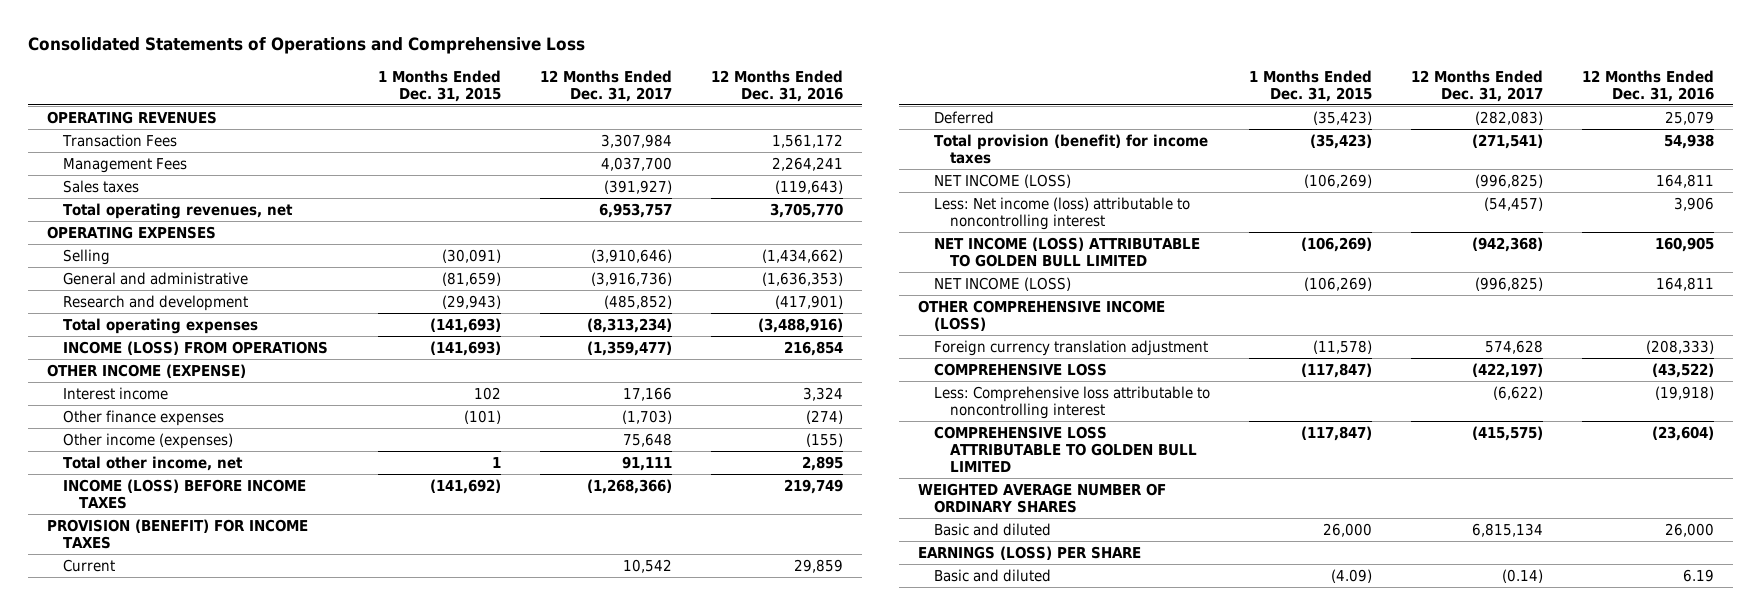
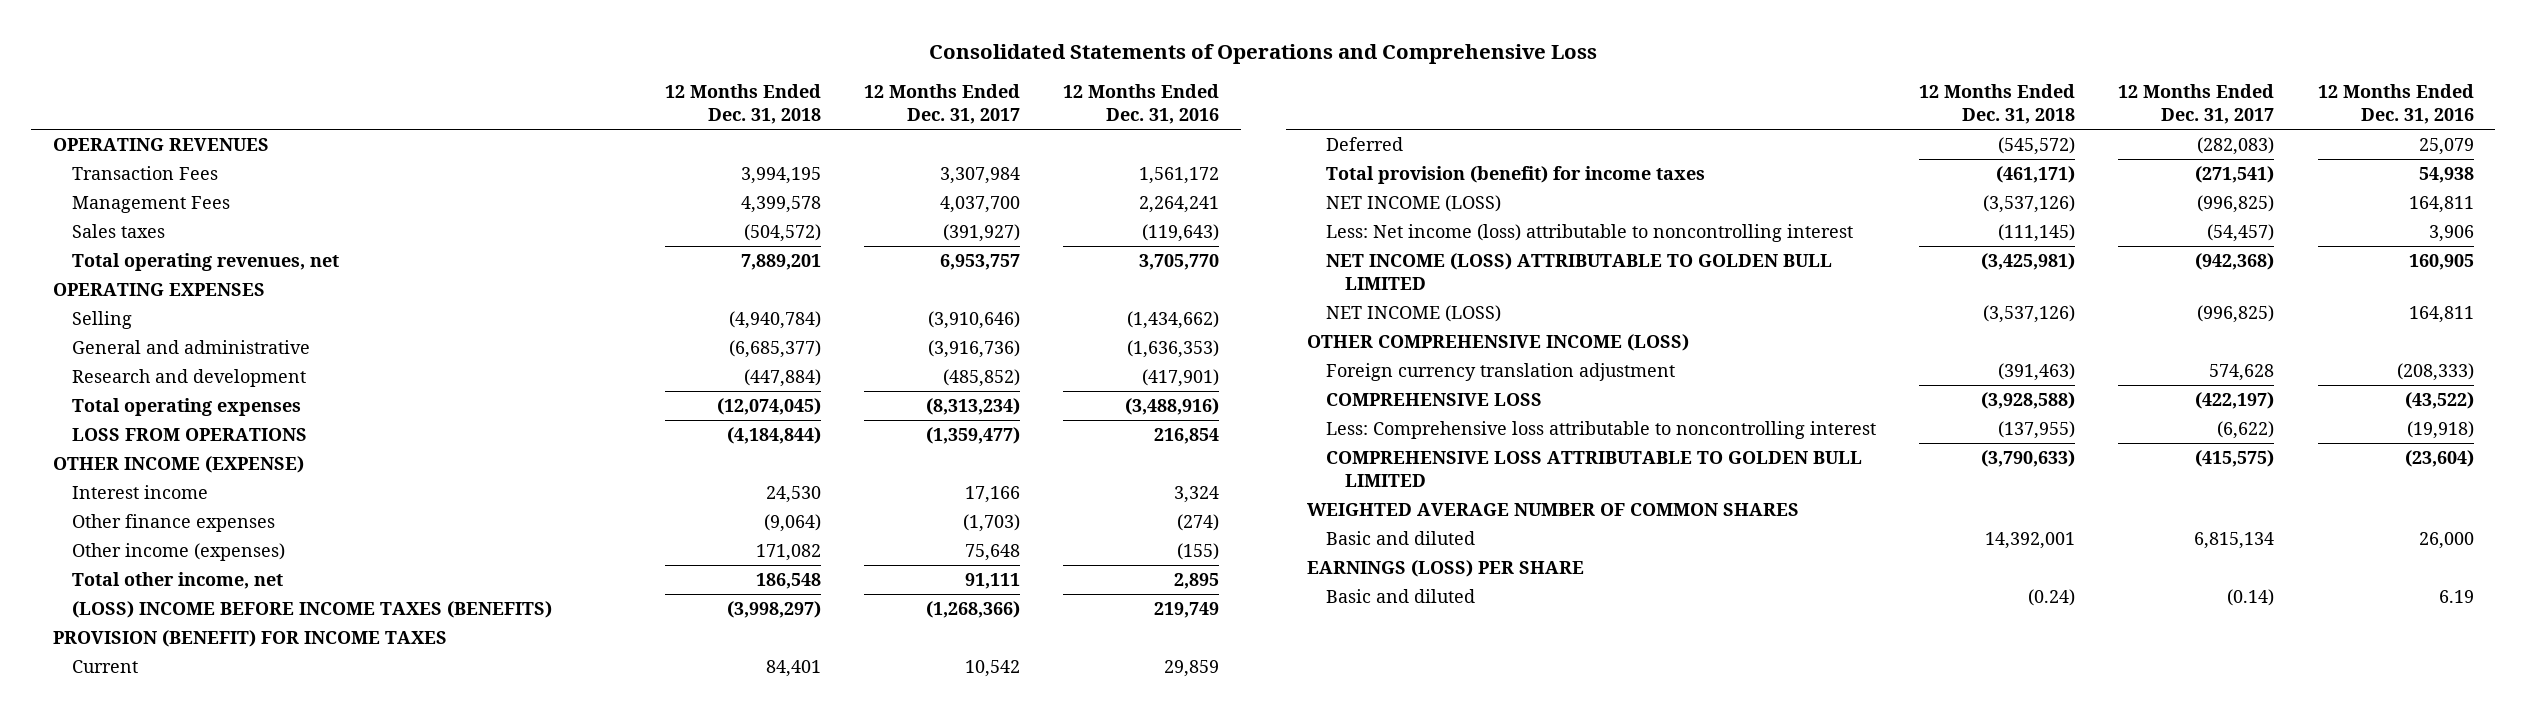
[378,69,502,102] 1 Months Ended Dec. 31, 2015 -> none
none -> [664,84,821,125] 12 Months Ended Dec. 31, 2018
[63,340,329,355] INCOME (LOSS) FROM OPERATIONS -> [71,427,307,441] LOSS FROM OPERATIONS
[63,478,307,509] INCOME (LOSS) BEFORE INCOME TAXES -> [71,600,552,618] (LOSS) INCOME BEFORE INCOME TAXES (BENEFITS)
[918,482,1167,513] WEIGHTED AVERAGE NUMBER OF ORDINARY SHARES -> [1307,502,1800,516] WEIGHTED AVERAGE NUMBER OF COMMON SHARES

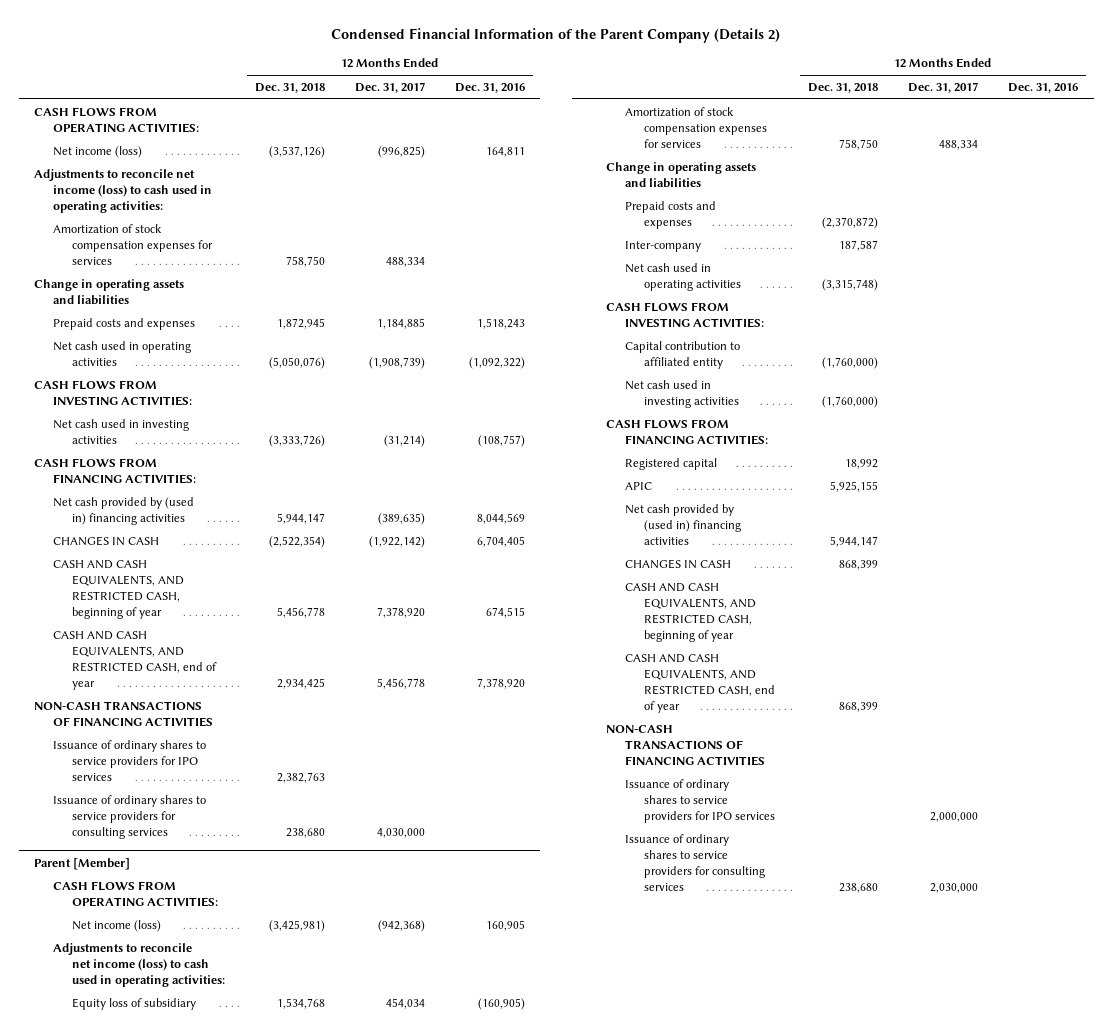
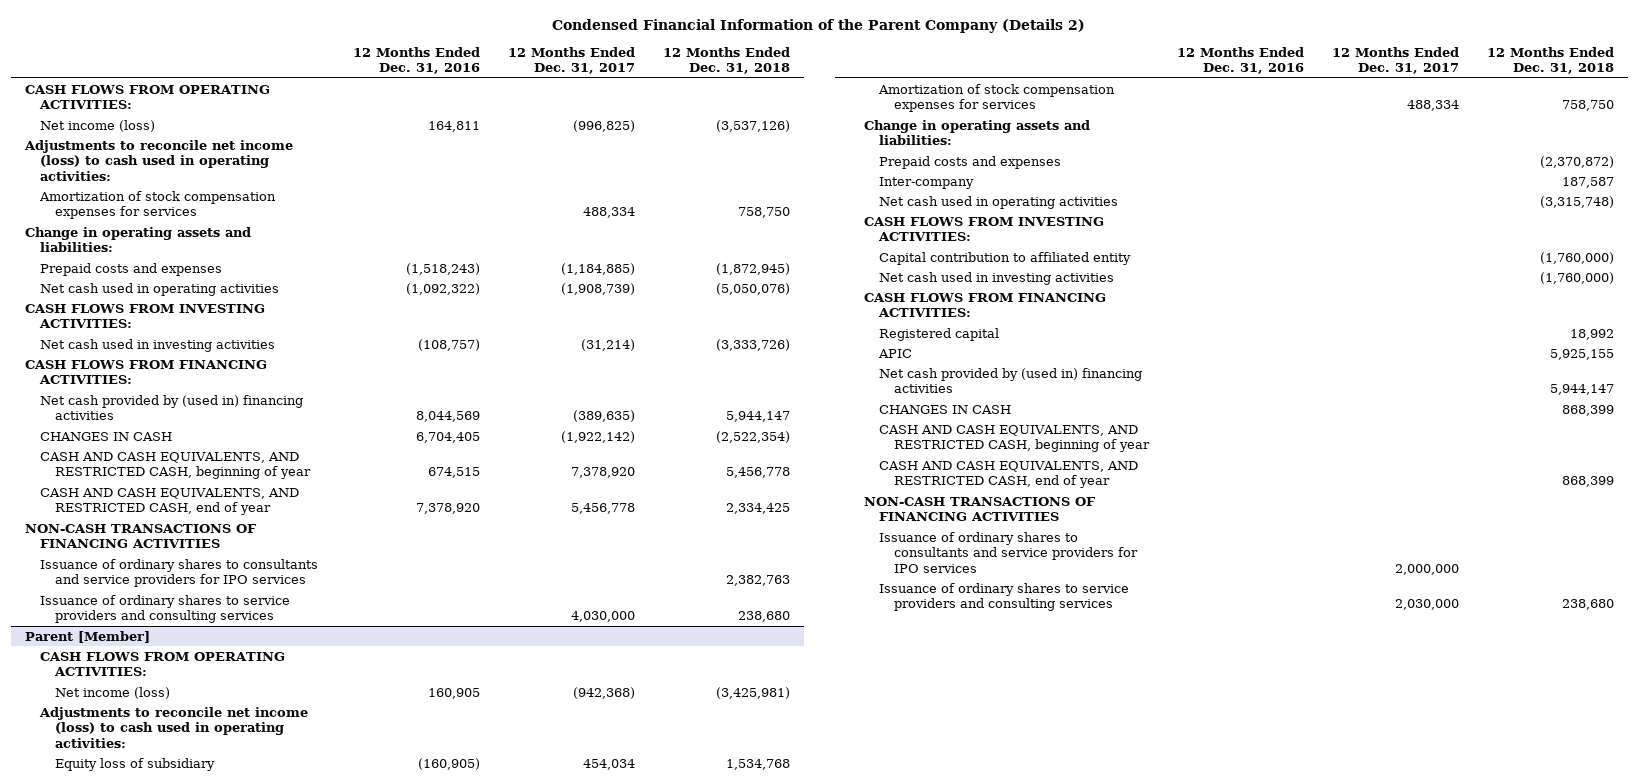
[34,278,185,305] Change in operating assets and liabilities -> [24,226,251,253] Change in operating assets and liabilities:
[276,317,325,329] 1,872,945 -> [715,262,790,275] (1,872,945)
[377,317,426,329] 1,184,885 -> [561,262,636,275] (1,184,885)
[477,317,526,329] 1,518,243 -> [406,262,481,275] (1,518,243)
[276,677,325,689] 2,934,425 -> [725,503,790,515] 2,334,425
[52,739,206,781] Issuance of ordinary shares to service providers for IPO services -> [39,558,318,588] Issuance of ordinary shares to consultants and service providers for IPO services
[52,794,206,839] Issuance of ordinary shares to service providers for consulting services -> [39,594,290,624] Issuance of ordinary shares to service providers and consulting services
[606,161,757,188] Change in operating assets and liabilities -> [863,119,1090,146] Change in operating assets and liabilities:
[624,778,775,823] Issuance of ordinary shares to service providers for IPO services -> [879,531,1139,573] Issuance of ordinary shares to consultants and service providers for IPO services
[624,833,765,891] Issuance of ordinary shares to service providers for consulting services -> [879,582,1130,612] Issuance of ordinary shares to service providers and consulting services

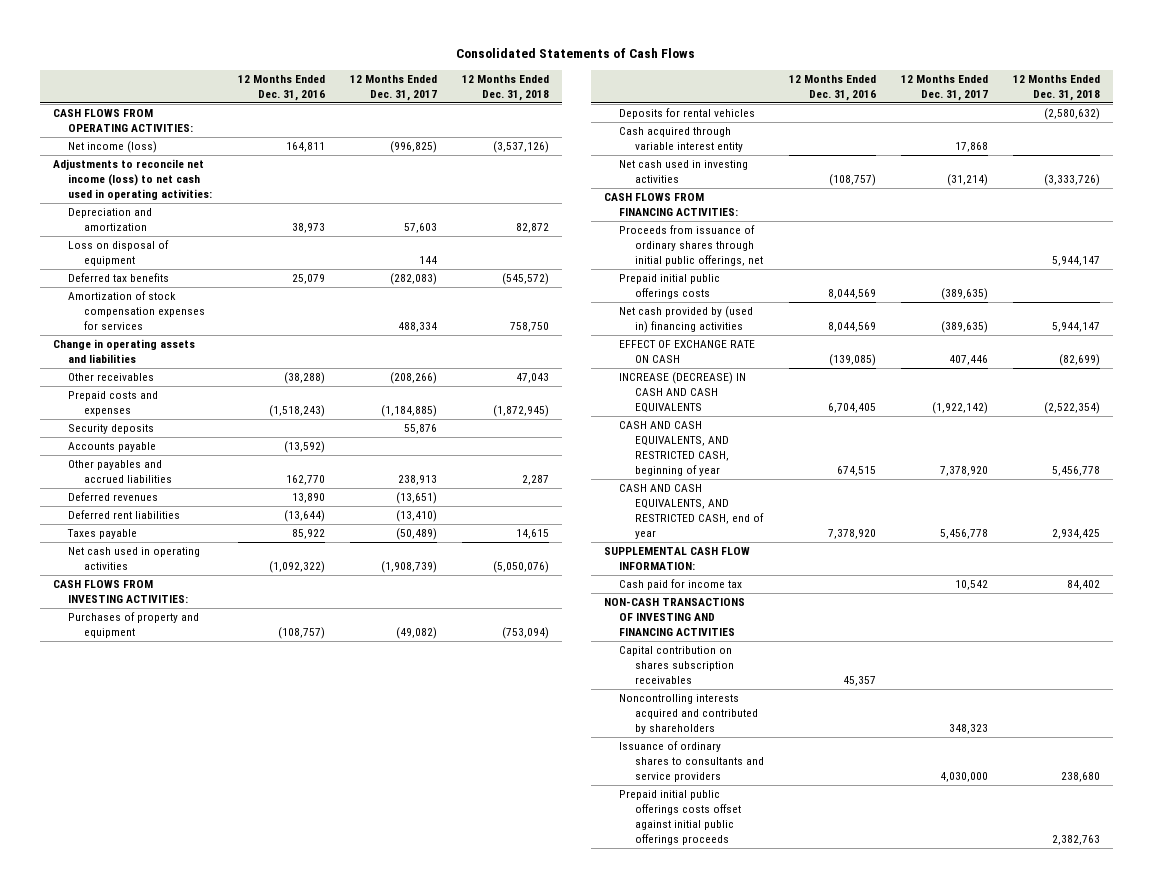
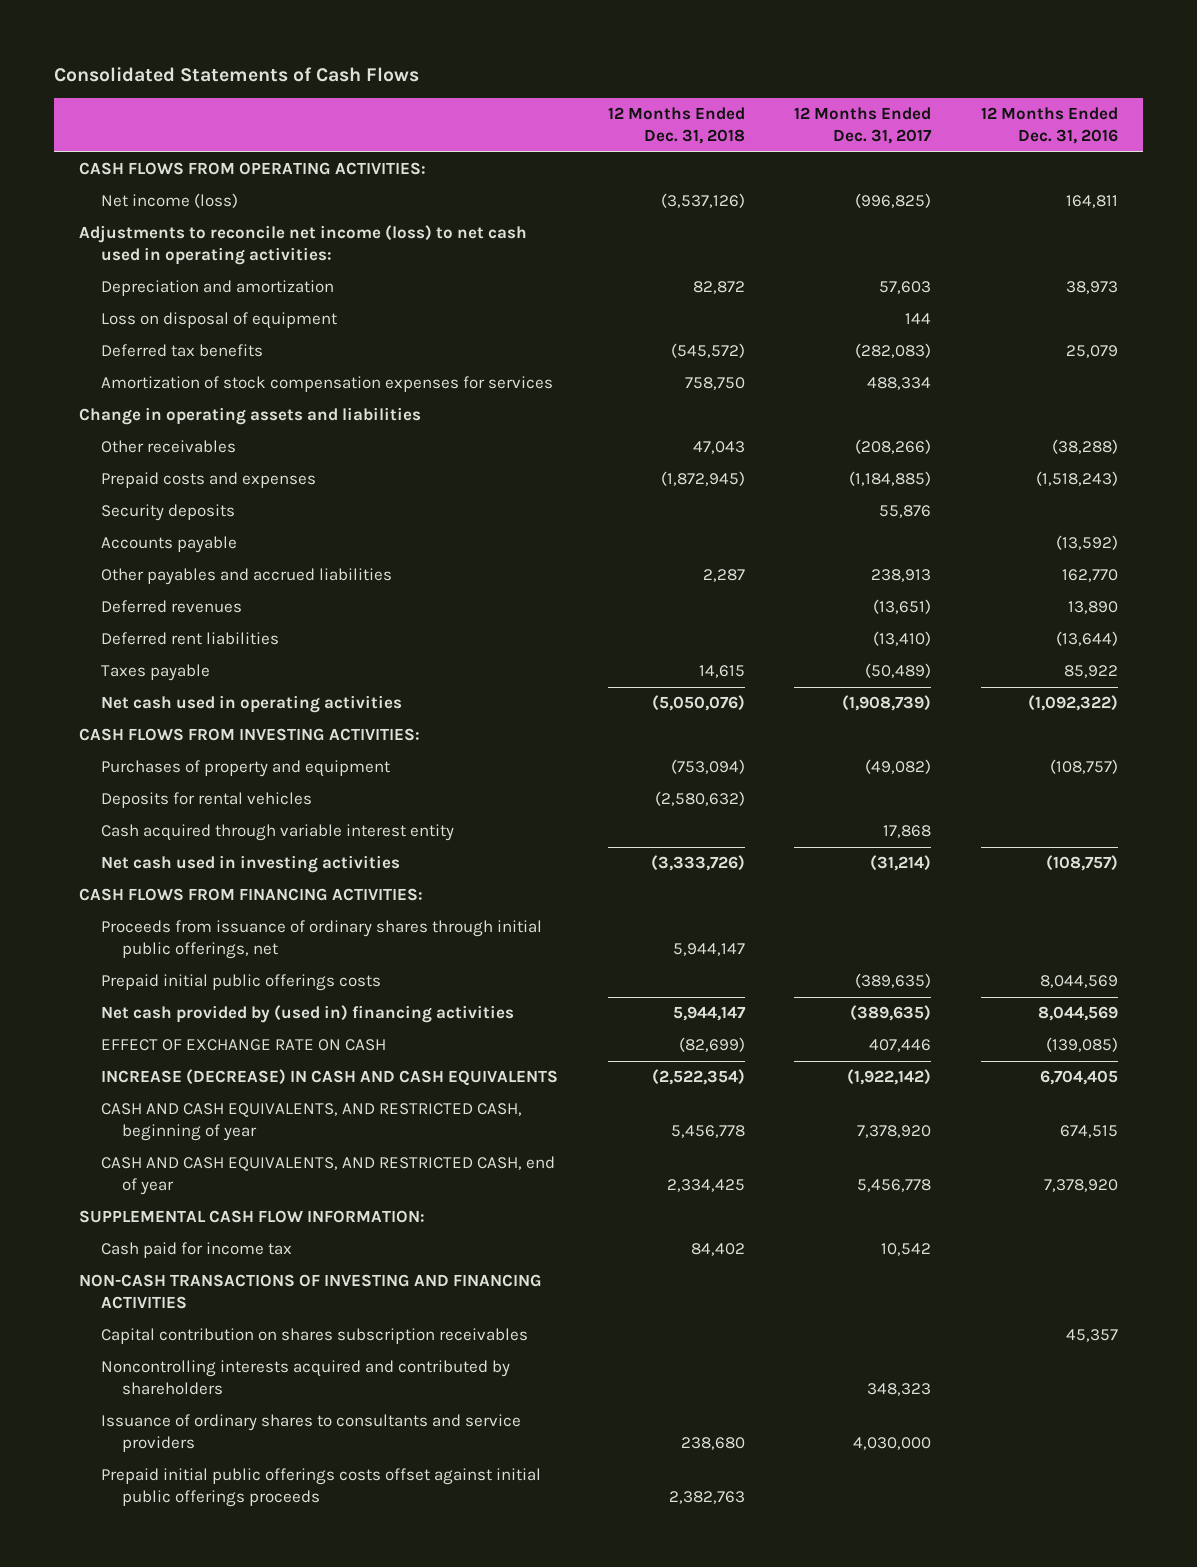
[1051,529,1100,540] 2,934,425 -> [666,1178,745,1192] 2,334,425

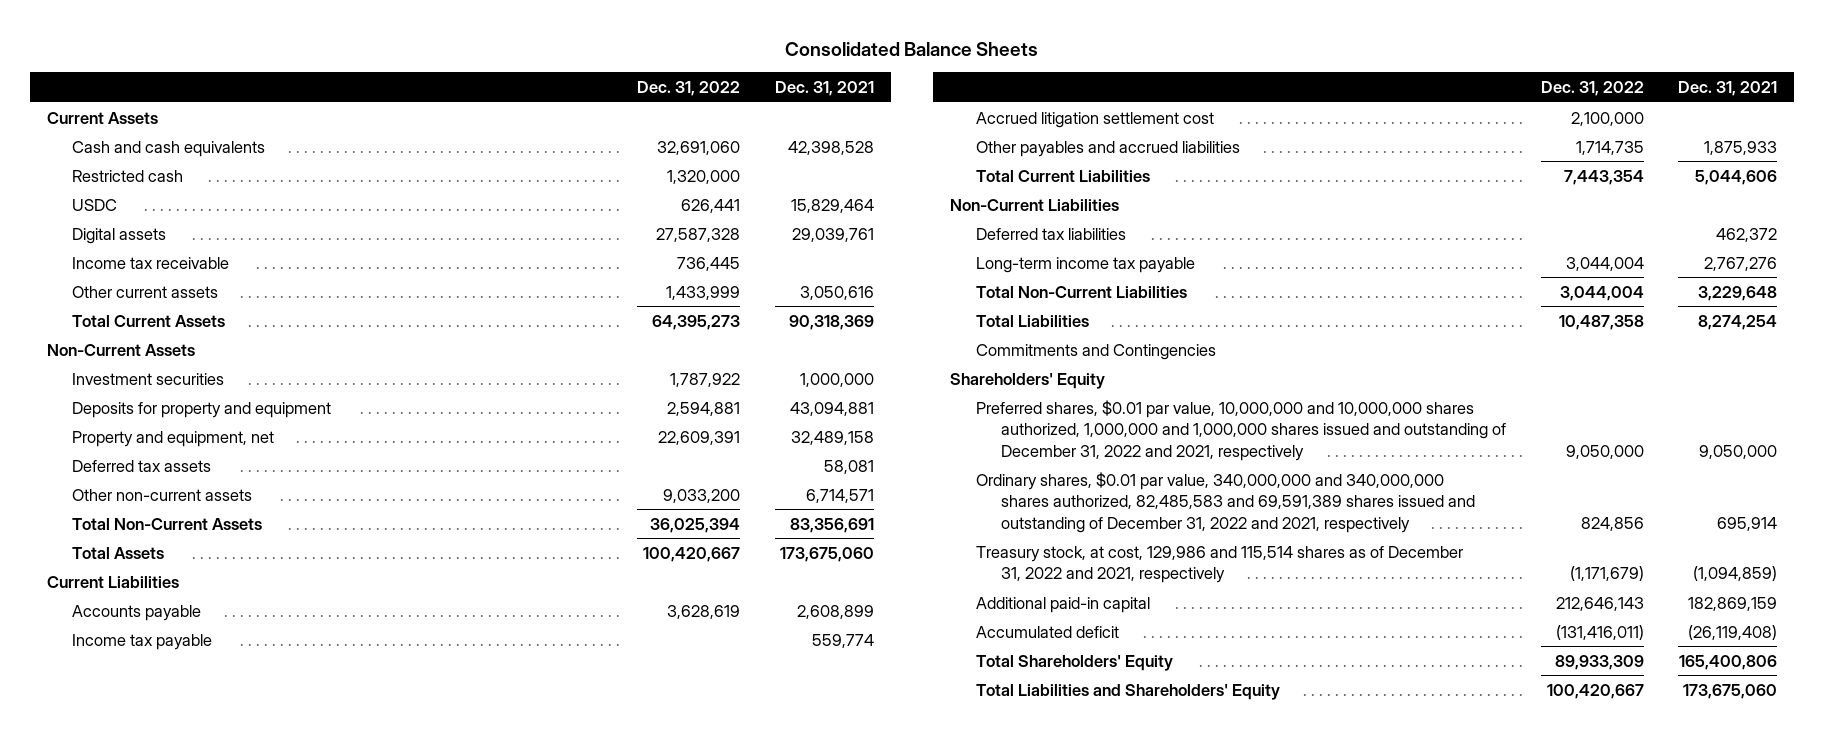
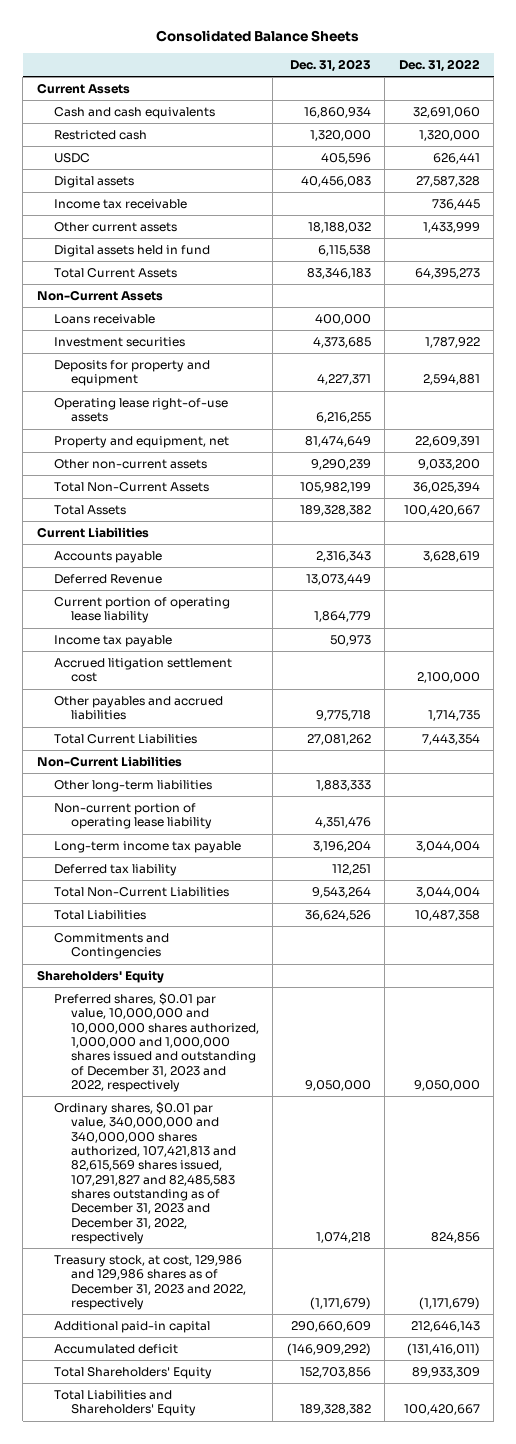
[774,81,874,97] Dec. 31, 2021 -> none
none -> [289,58,371,72] Dec. 31, 2023
none -> [53,244,210,257] Digital assets held in fund
none -> [53,313,155,324] Loans receivable
none -> [53,397,228,423] Operating lease right-of-use assets
[72,459,212,472] Deferred tax assets -> none
none -> [53,573,162,584] Deferred Revenue
none -> [53,596,230,624] Current portion of operating lease liability
[975,227,1126,240] Deferred tax liabilities -> none
none -> [53,779,212,792] Other long-term liabilities
none -> [53,802,212,830] Non-current portion of operating lease liability
none -> [53,863,177,876] Deferred tax liability
[975,399,1507,461] Preferred shares, $0.01 par value, 10,000,000 and 10,000,000 shares authorized, 1,000,000 and 1,000,000 shares issued and outstanding of December 31, 2022 and 2021, respectively -> [53,992,259,1092] Preferred shares, $0.01 par value, 10,000,000 and 10,000,000 shares authorized, 1,000,000 and 1,000,000 shares issued and outstanding of December 31, 2023 and 2022, respectively
[975,471,1476,533] Ordinary shares, $0.01 par value, 340,000,000 and 340,000,000 shares authorized, 82,485,583 and 69,591,389 shares issued and outstanding of December 31, 2022 and 2021, respectively -> [53,1101,236,1244] Ordinary shares, $0.01 par value, 340,000,000 and 340,000,000 shares authorized, 107,421,813 and 82,615,569 shares issued, 107,291,827 and 82,485,583 shares outstanding as of December 31, 2023 and December 31, 2022, respectively
[975,545,1463,584] Treasury stock, at cost, 129,986 and 115,514 shares as of December 31, 2022 and 2021, respectively -> [53,1254,246,1310] Treasury stock, at cost, 129,986 and 129,986 shares as of December 31, 2023 and 2022, respectively

